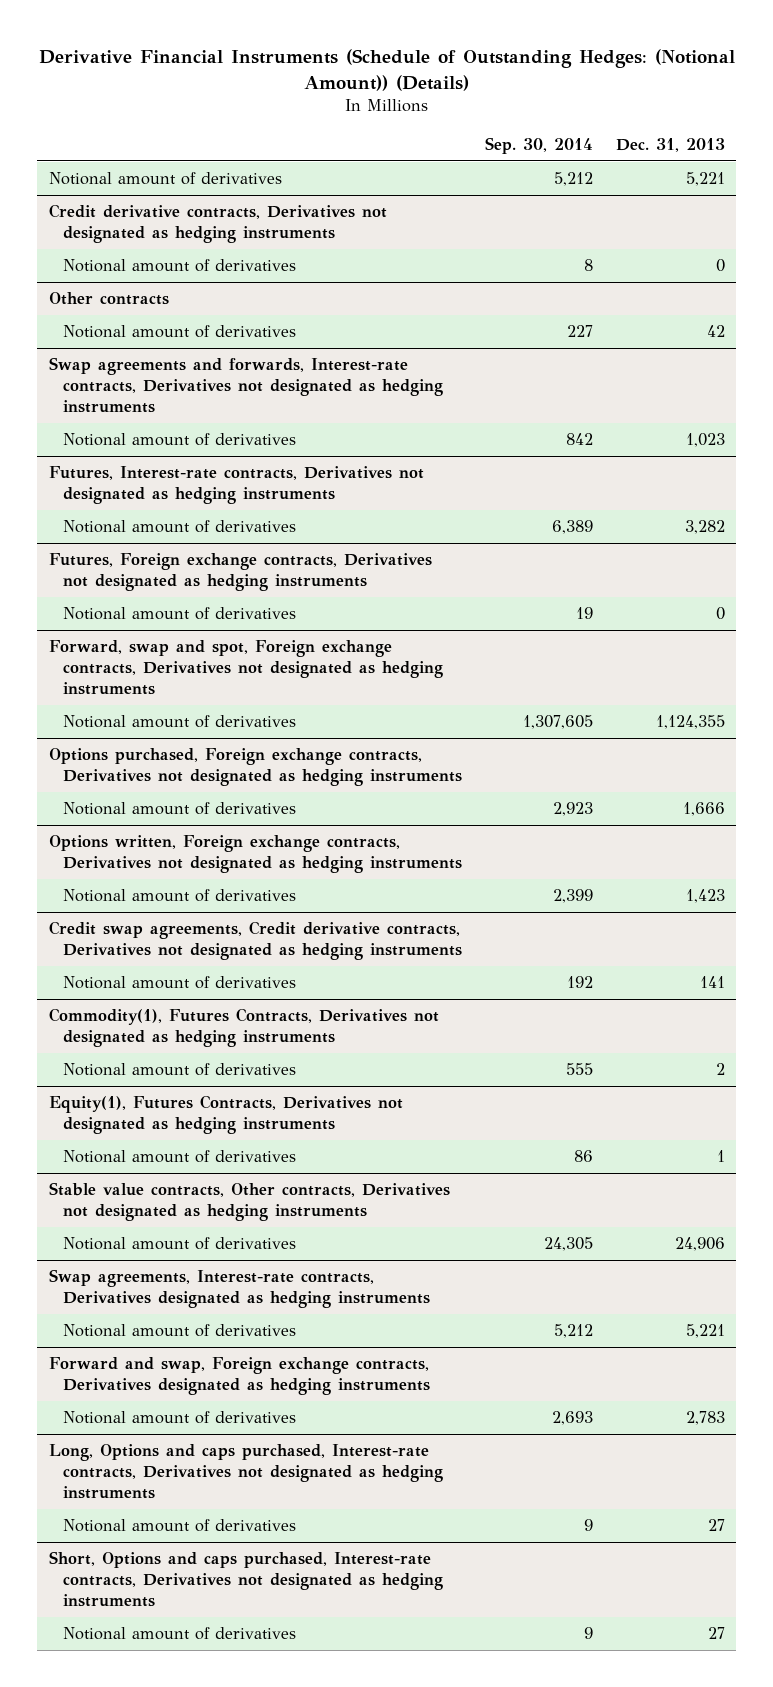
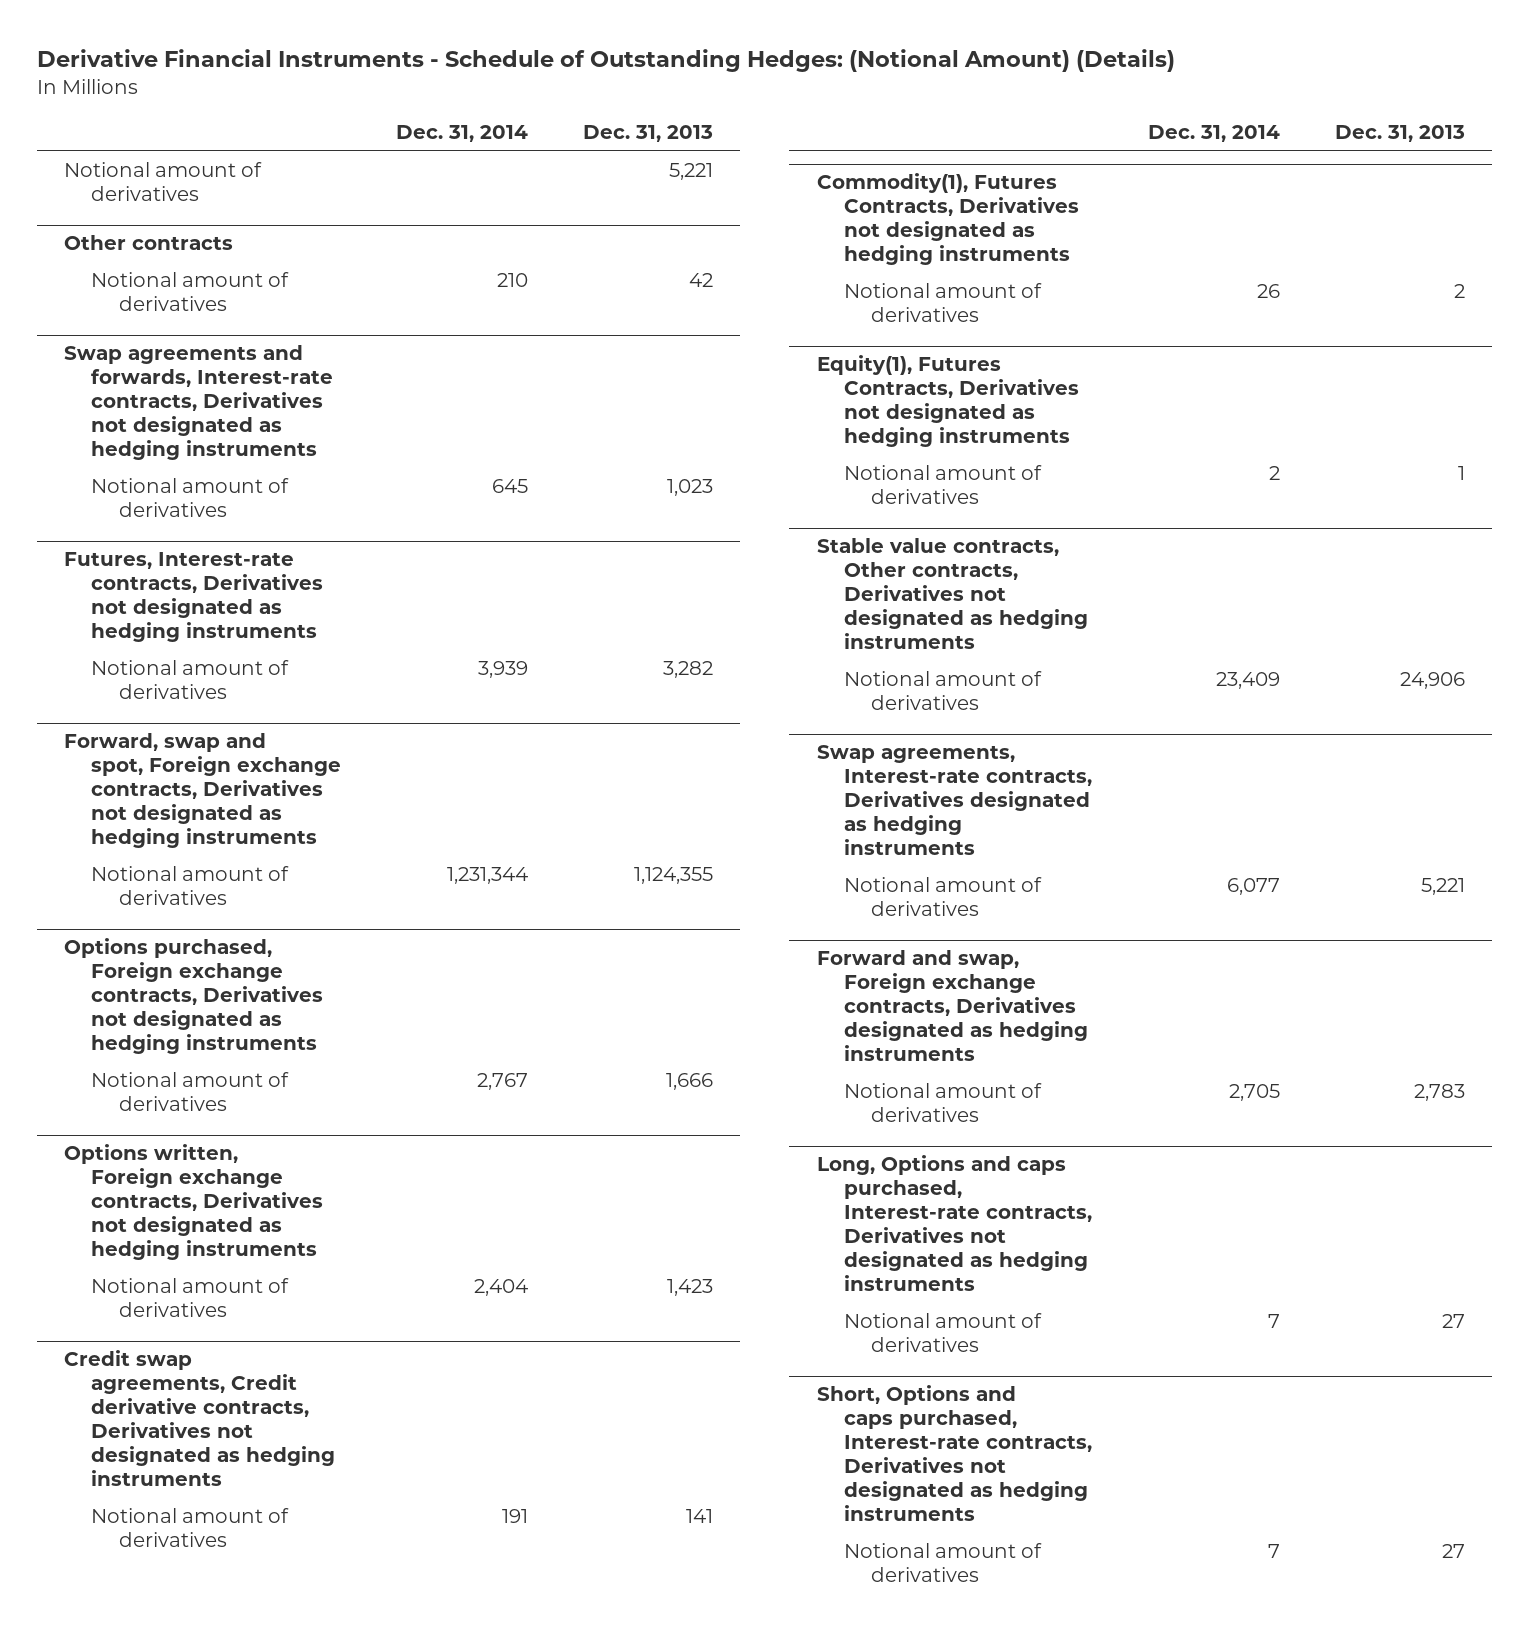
[38,48,735,91] Derivative Financial Instruments (Schedule of Outstanding Hedges: (Notional Amount)) (Details) -> [36,49,1175,73] Derivative Financial Instruments - Schedule of Outstanding Hedges: (Notional Amount) (Details)
[484,136,593,154] Sep. 30, 2014 -> none
none -> [395,125,528,143] Dec. 31, 2014
[48,204,387,244] Credit derivative contracts, Derivatives not designated as hedging instruments -> none
[62,259,296,273] Notional amount of derivatives -> none
[48,553,432,592] Futures, Foreign exchange contracts, Derivatives not designated as hedging instruments -> none
[62,607,296,621] Notional amount of derivatives -> none

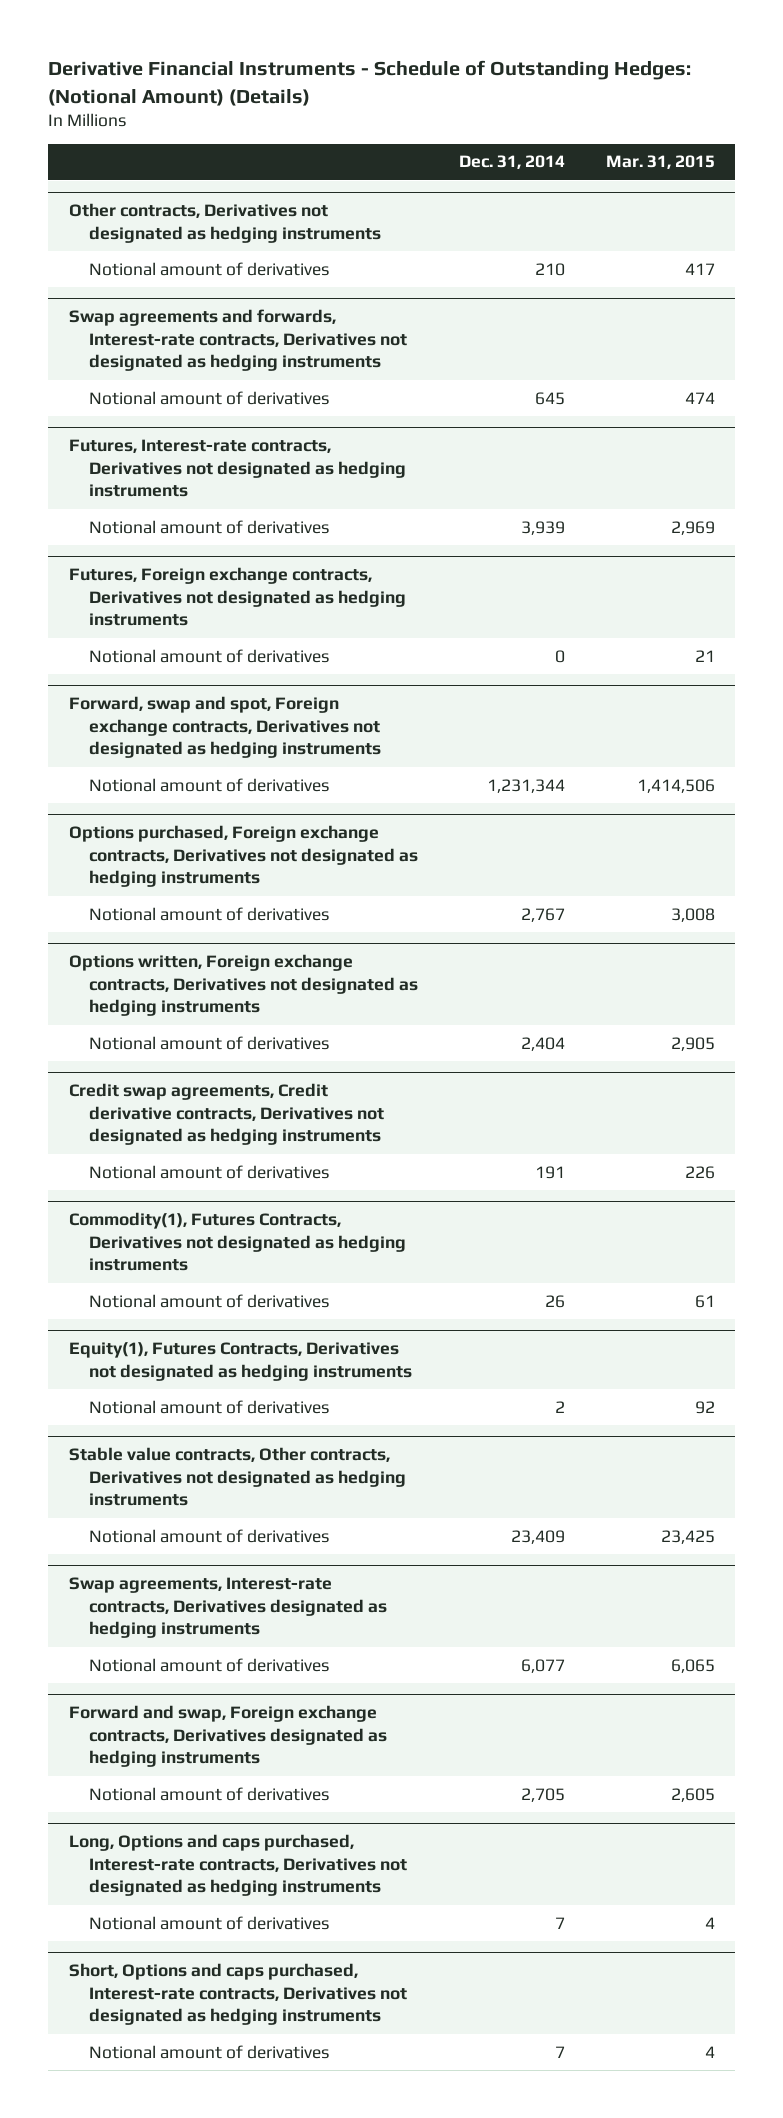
[582,125,713,143] Dec. 31, 2013 -> none
none -> [605,155,715,170] Mar. 31, 2015
[64,162,263,202] Notional amount of derivatives -> none
[64,235,234,251] Other contracts -> none
none -> [68,203,381,243] Other contracts, Derivatives not designated as hedging instruments
none -> [68,567,406,627] Futures, Foreign exchange contracts, Derivatives not designated as hedging instruments
none -> [88,648,329,663] Notional amount of derivatives

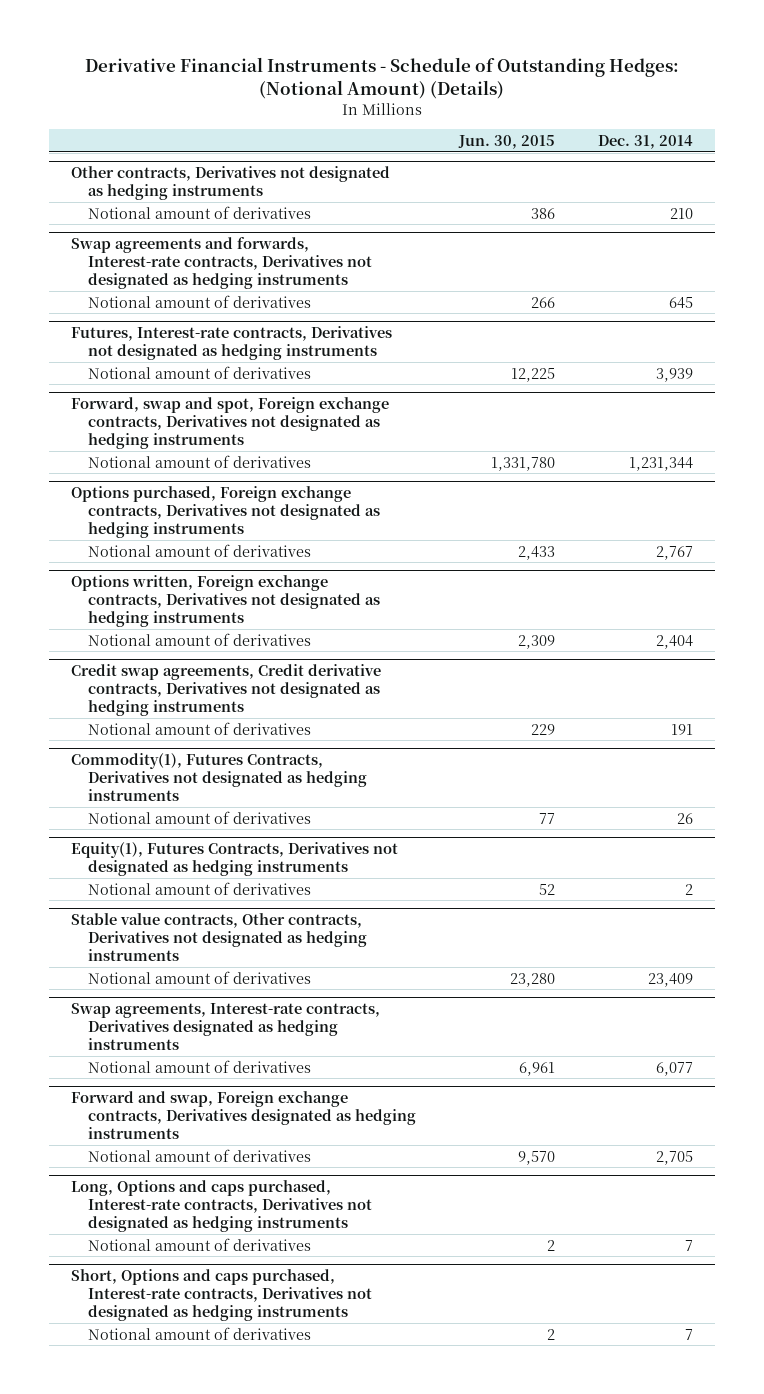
[605,155,715,170] Mar. 31, 2015 -> none
none -> [458,134,556,149] Jun. 30, 2015
[68,567,406,627] Futures, Foreign exchange contracts, Derivatives not designated as hedging instruments -> none
[88,648,329,663] Notional amount of derivatives -> none

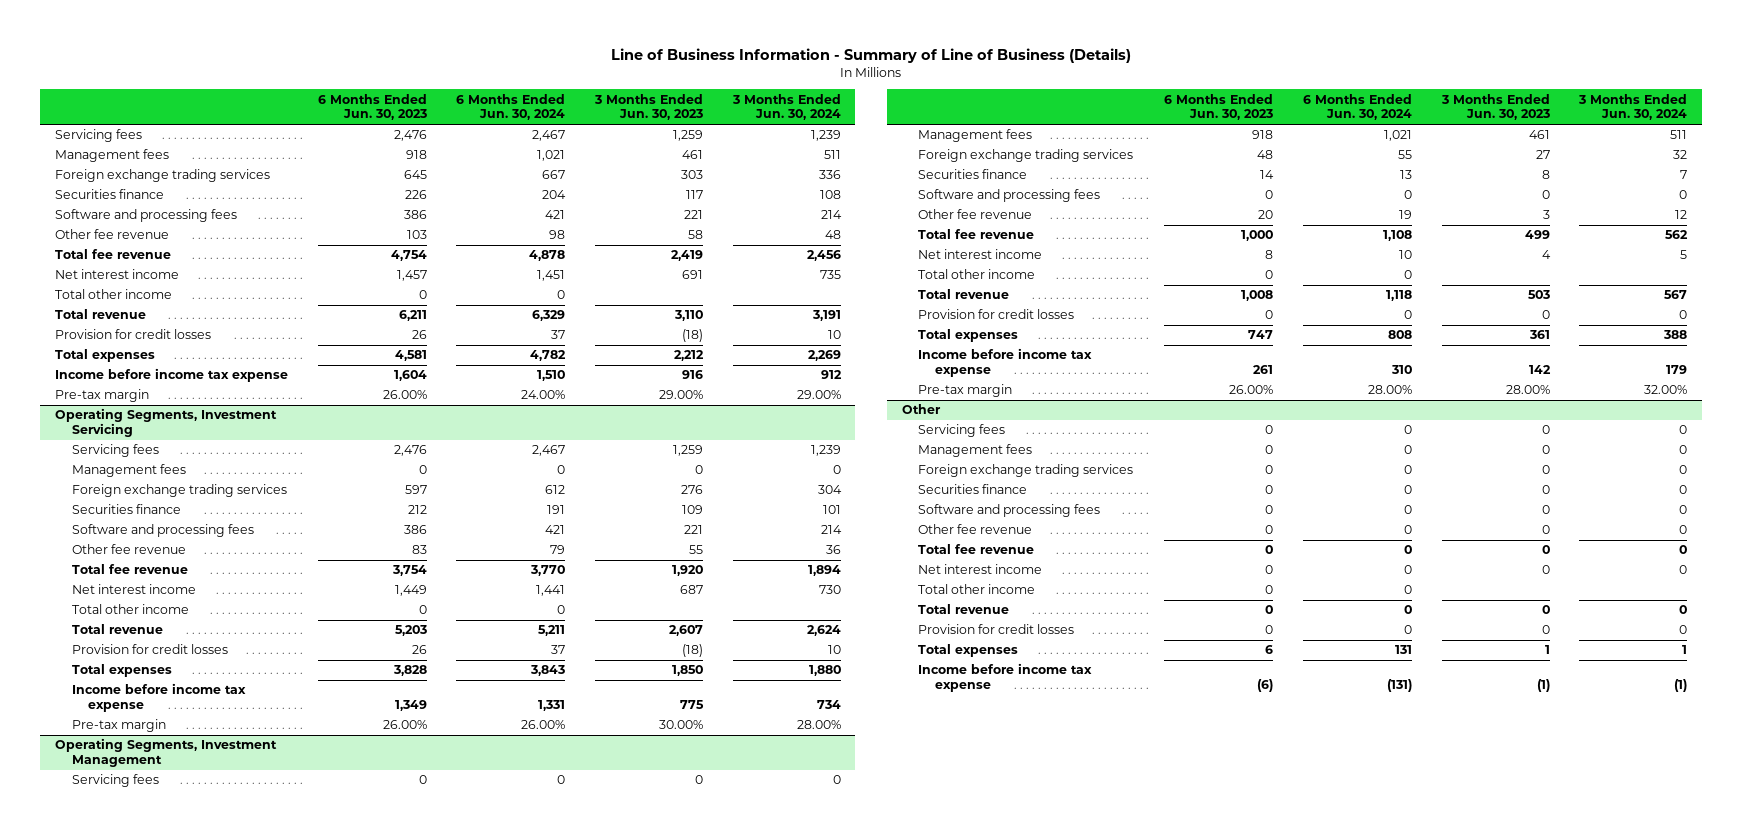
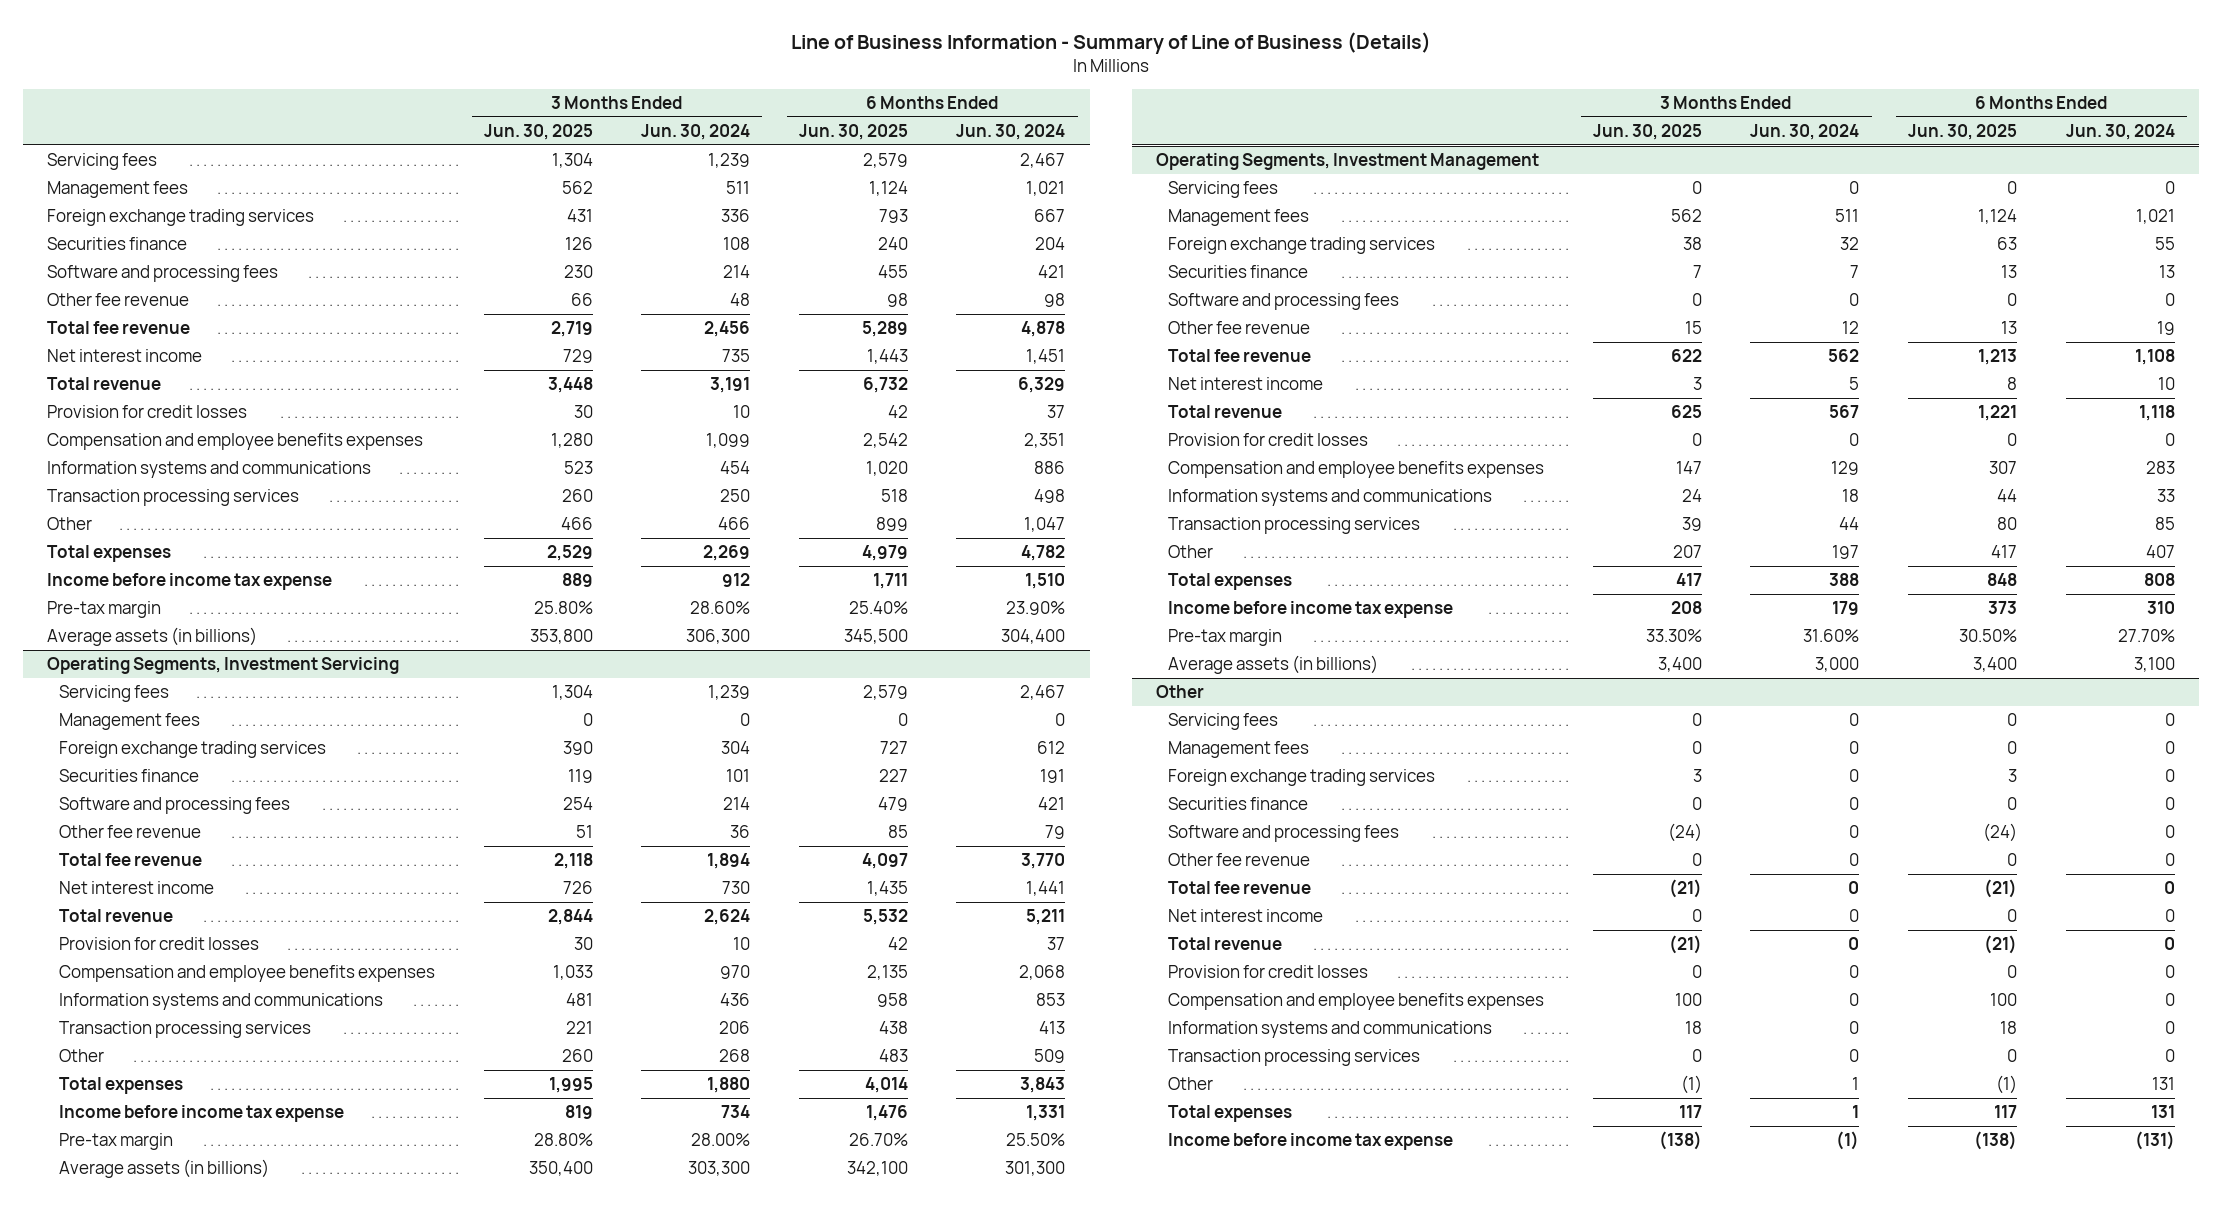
[317,93,427,121] 6 Months Ended Jun. 30, 2023 -> none
[593,93,703,121] 3 Months Ended Jun. 30, 2023 -> none
none -> [483,123,593,140] Jun. 30, 2025
none -> [798,123,908,140] Jun. 30, 2025
[54,289,172,300] Total other income -> none
none -> [47,433,424,451] Compensation and employee benefits expenses
none -> [47,461,372,479] Information systems and communications
none -> [47,489,300,507] Transaction processing services
none -> [47,517,93,531] Other
[521,390,566,400] 24.00% -> [1006,601,1066,616] 23.90%
[796,390,841,400] 29.00% -> [690,601,751,615] 28.60%
none -> [47,627,258,647] Average assets (in billions)
[71,604,189,615] Total other income -> none
none -> [59,965,436,983] Compensation and employee benefits expenses
none -> [59,993,384,1011] Information systems and communications
none -> [59,1021,312,1039] Transaction processing services
none -> [59,1049,105,1063] Other
[521,720,566,730] 26.00% -> [1006,1133,1066,1147] 25.50%
none -> [59,1159,270,1179] Average assets (in billions)
[918,269,1036,280] Total other income -> none
none -> [1168,461,1545,479] Compensation and employee benefits expenses
none -> [1168,489,1493,507] Information systems and communications
none -> [1168,517,1421,535] Transaction processing services
none -> [1168,545,1214,559] Other
[1367,385,1412,395] 28.00% -> [2117,629,2175,643] 27.70%
[1644,385,1688,395] 32.00% -> [1803,629,1860,643] 31.60%
none -> [1168,655,1379,675] Average assets (in billions)
[918,584,1036,595] Total other income -> none
none -> [1168,993,1545,1011] Compensation and employee benefits expenses
none -> [1168,1021,1493,1039] Information systems and communications
none -> [1168,1049,1421,1067] Transaction processing services
none -> [1168,1077,1214,1091] Other

